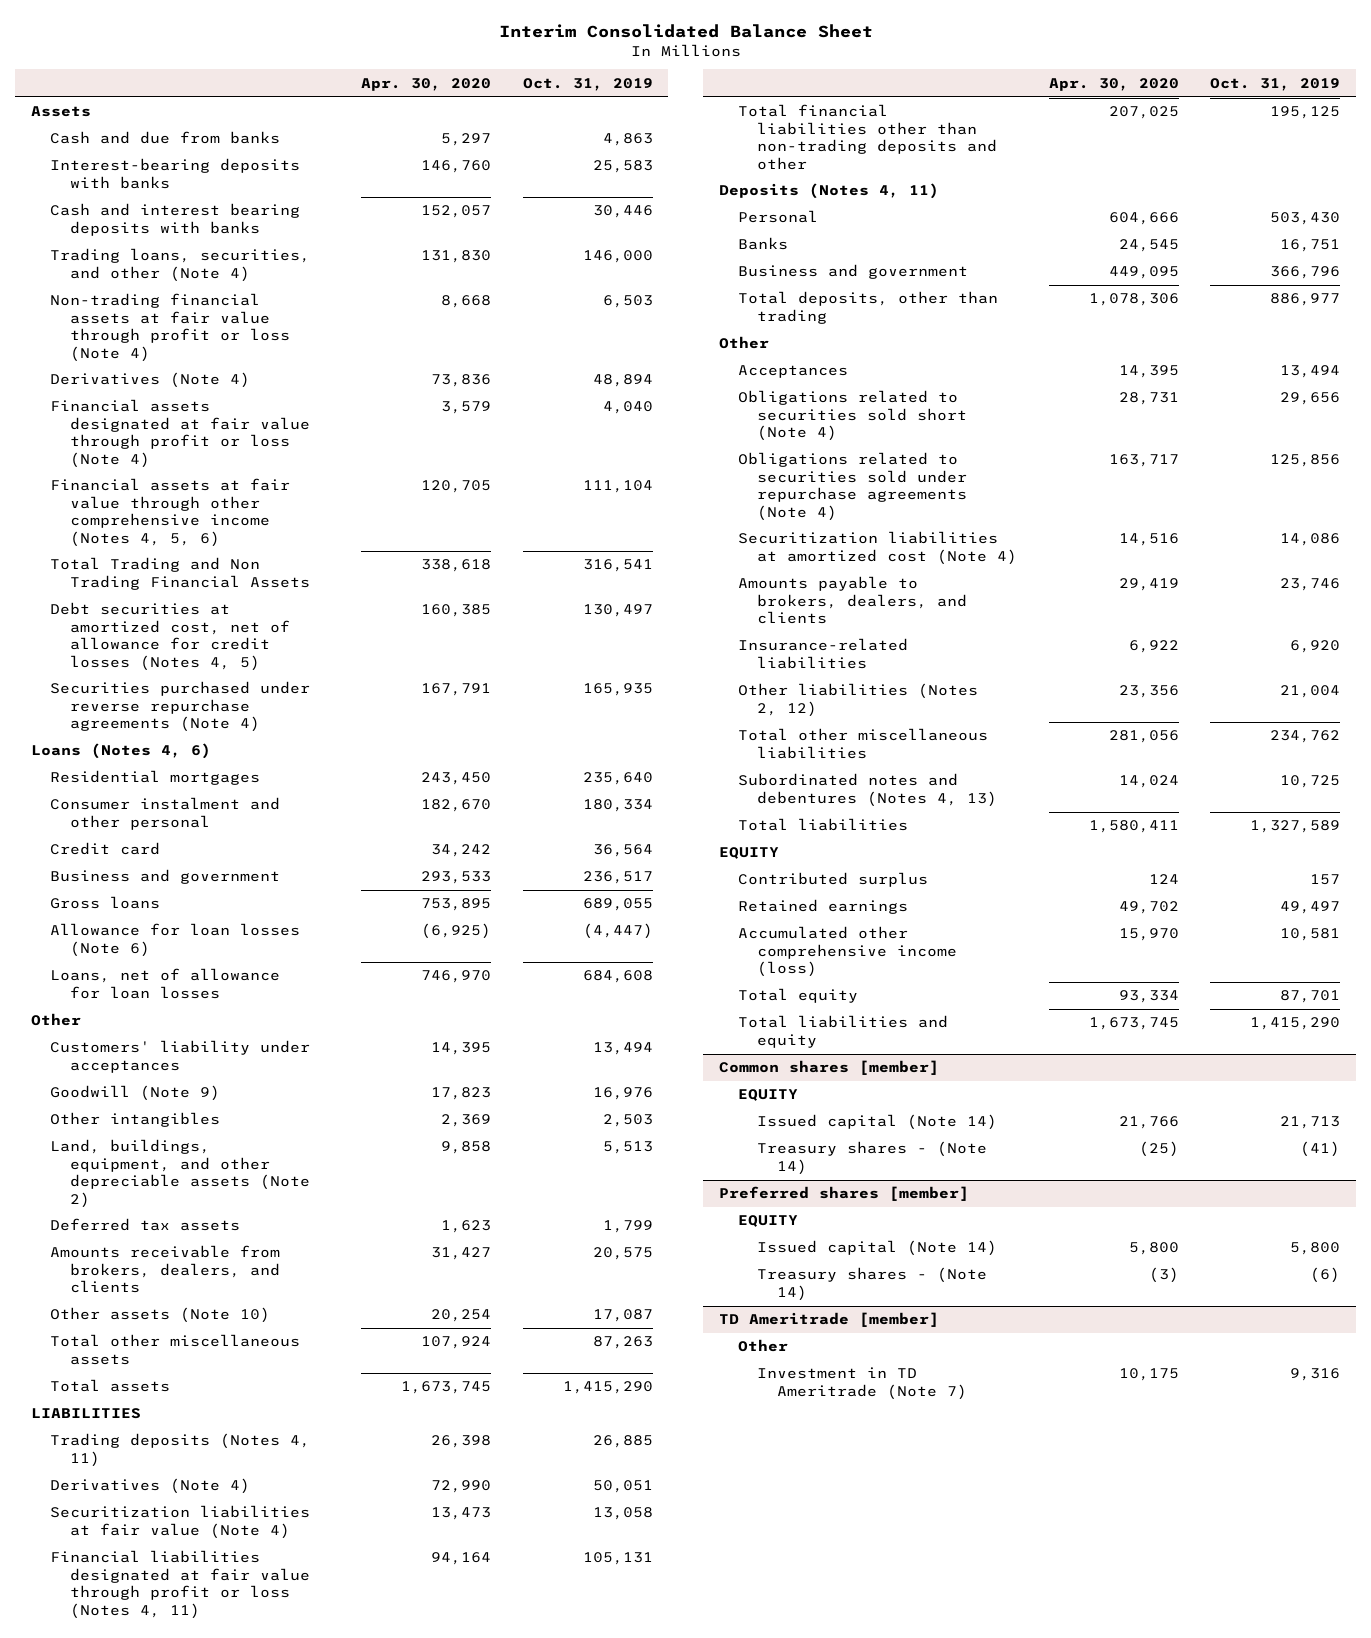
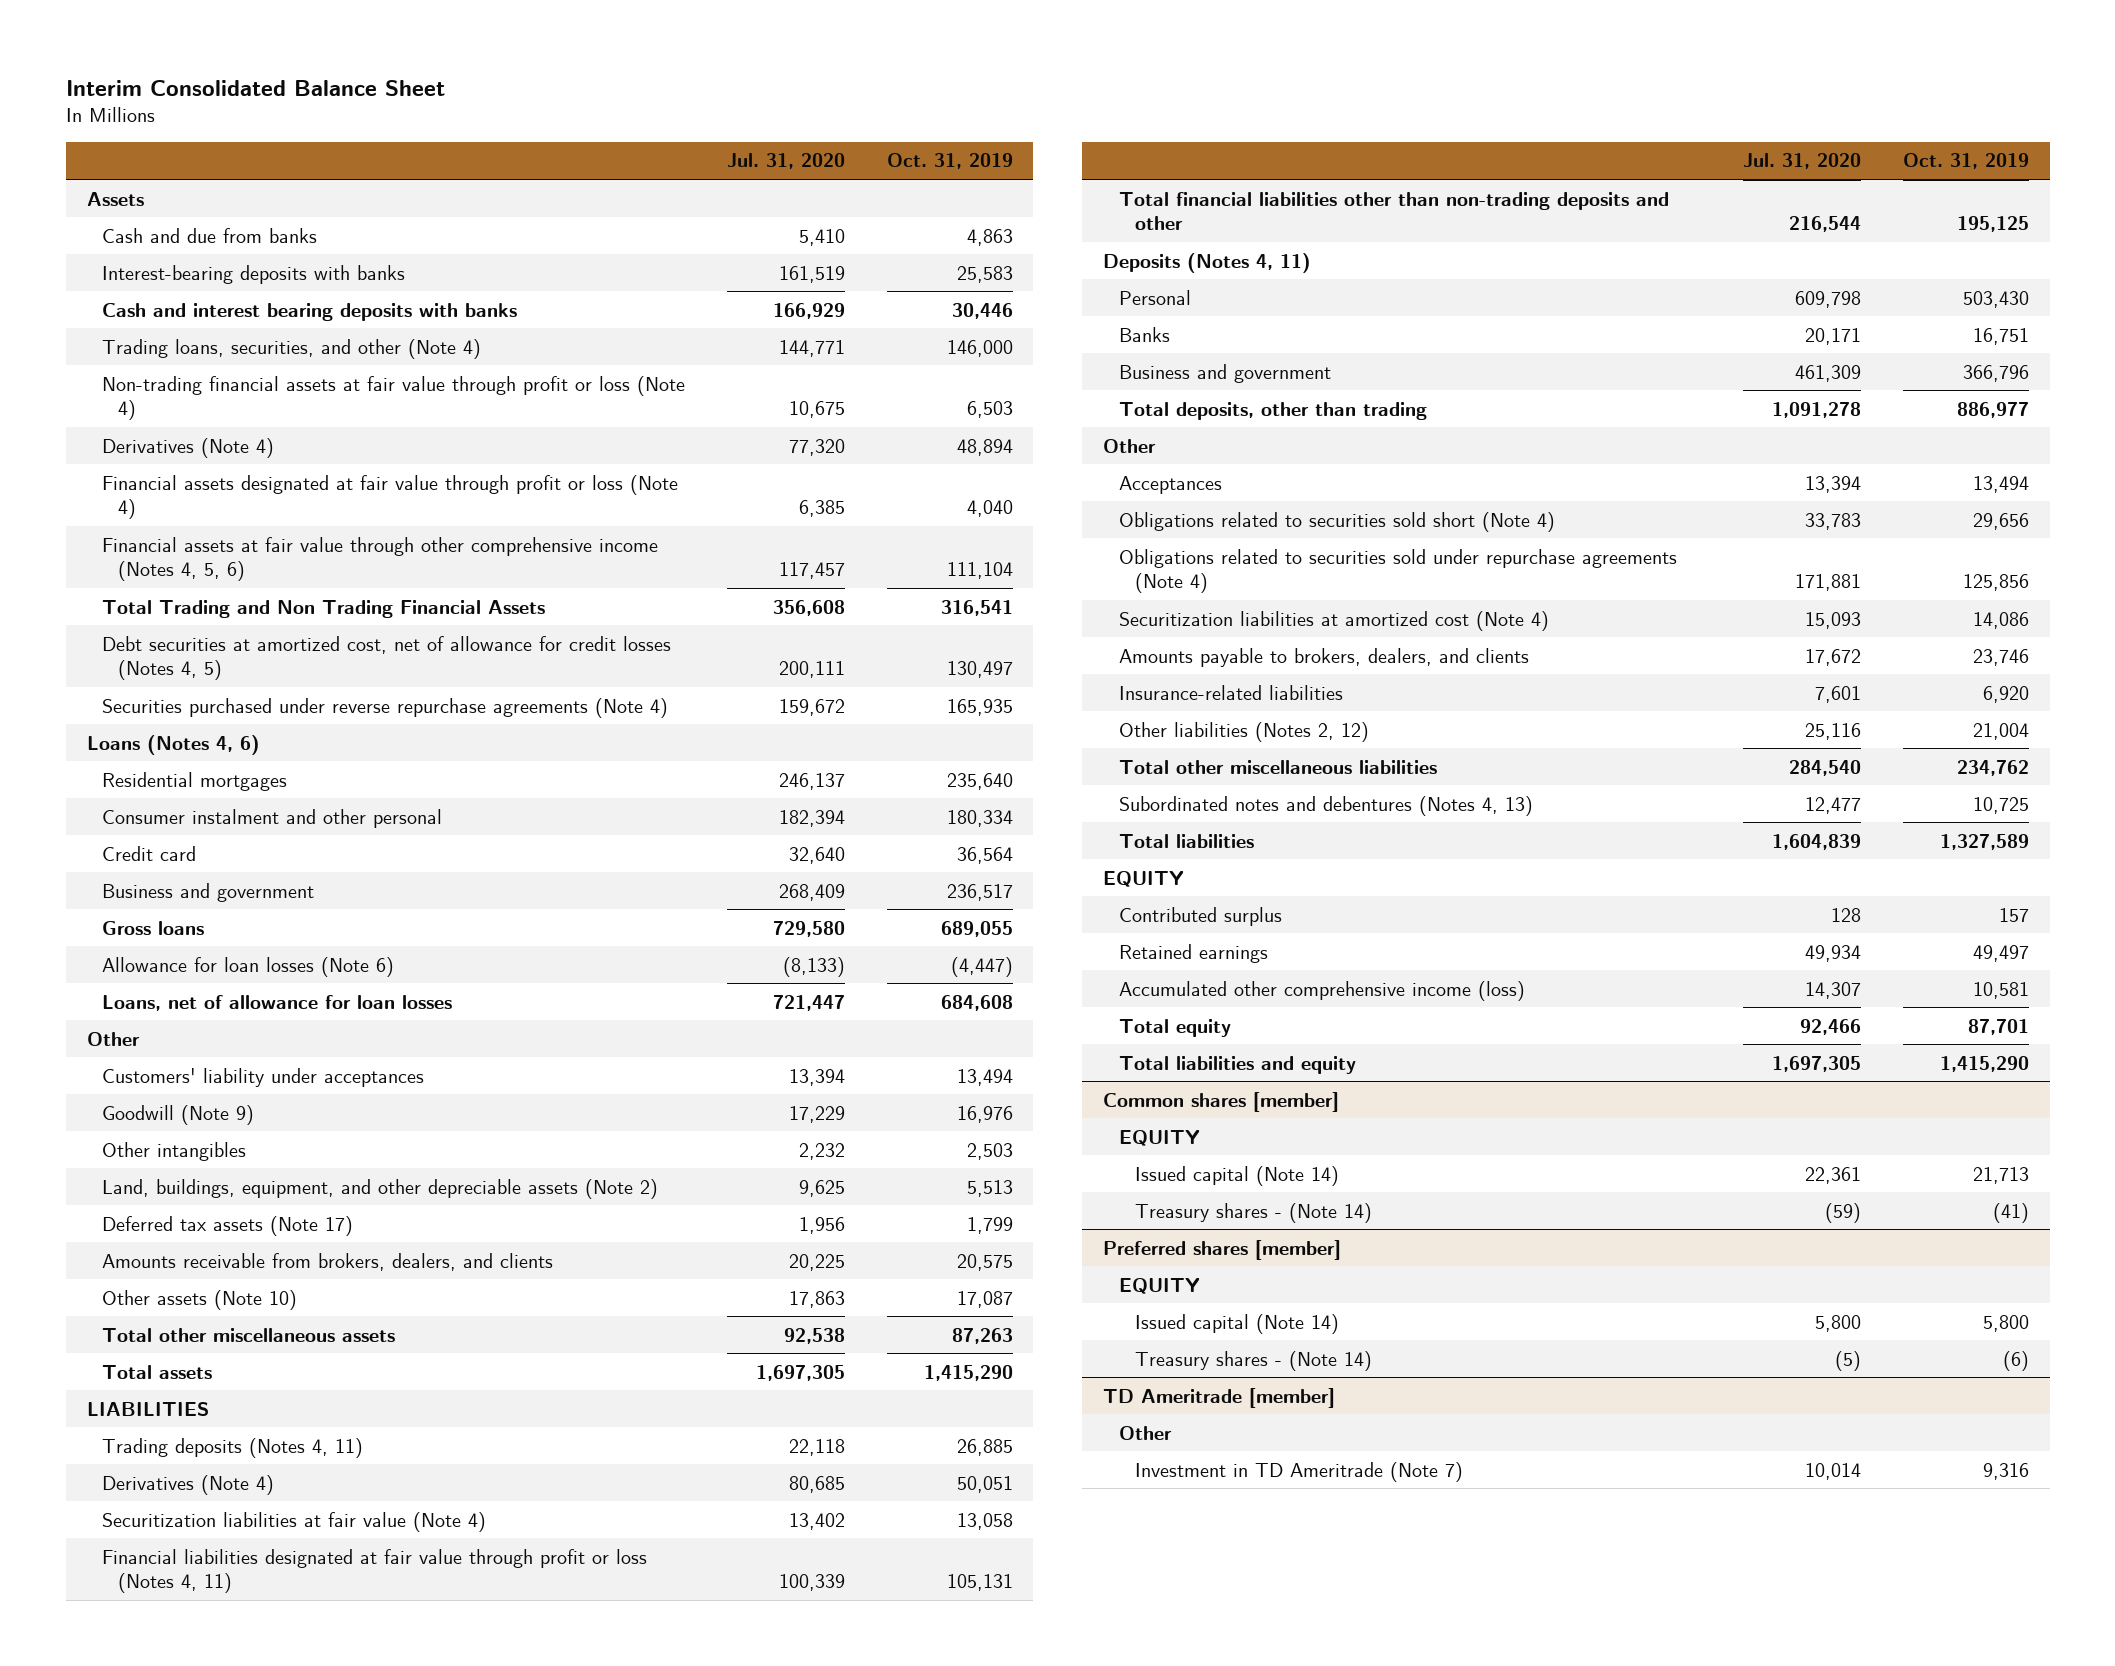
[361,77,492,91] Apr. 30, 2020 -> none
none -> [727,153,846,170] Jul. 31, 2020
[50,1218,241,1232] Deferred tax assets -> [102,1215,354,1236] Deferred tax assets (Note 17)

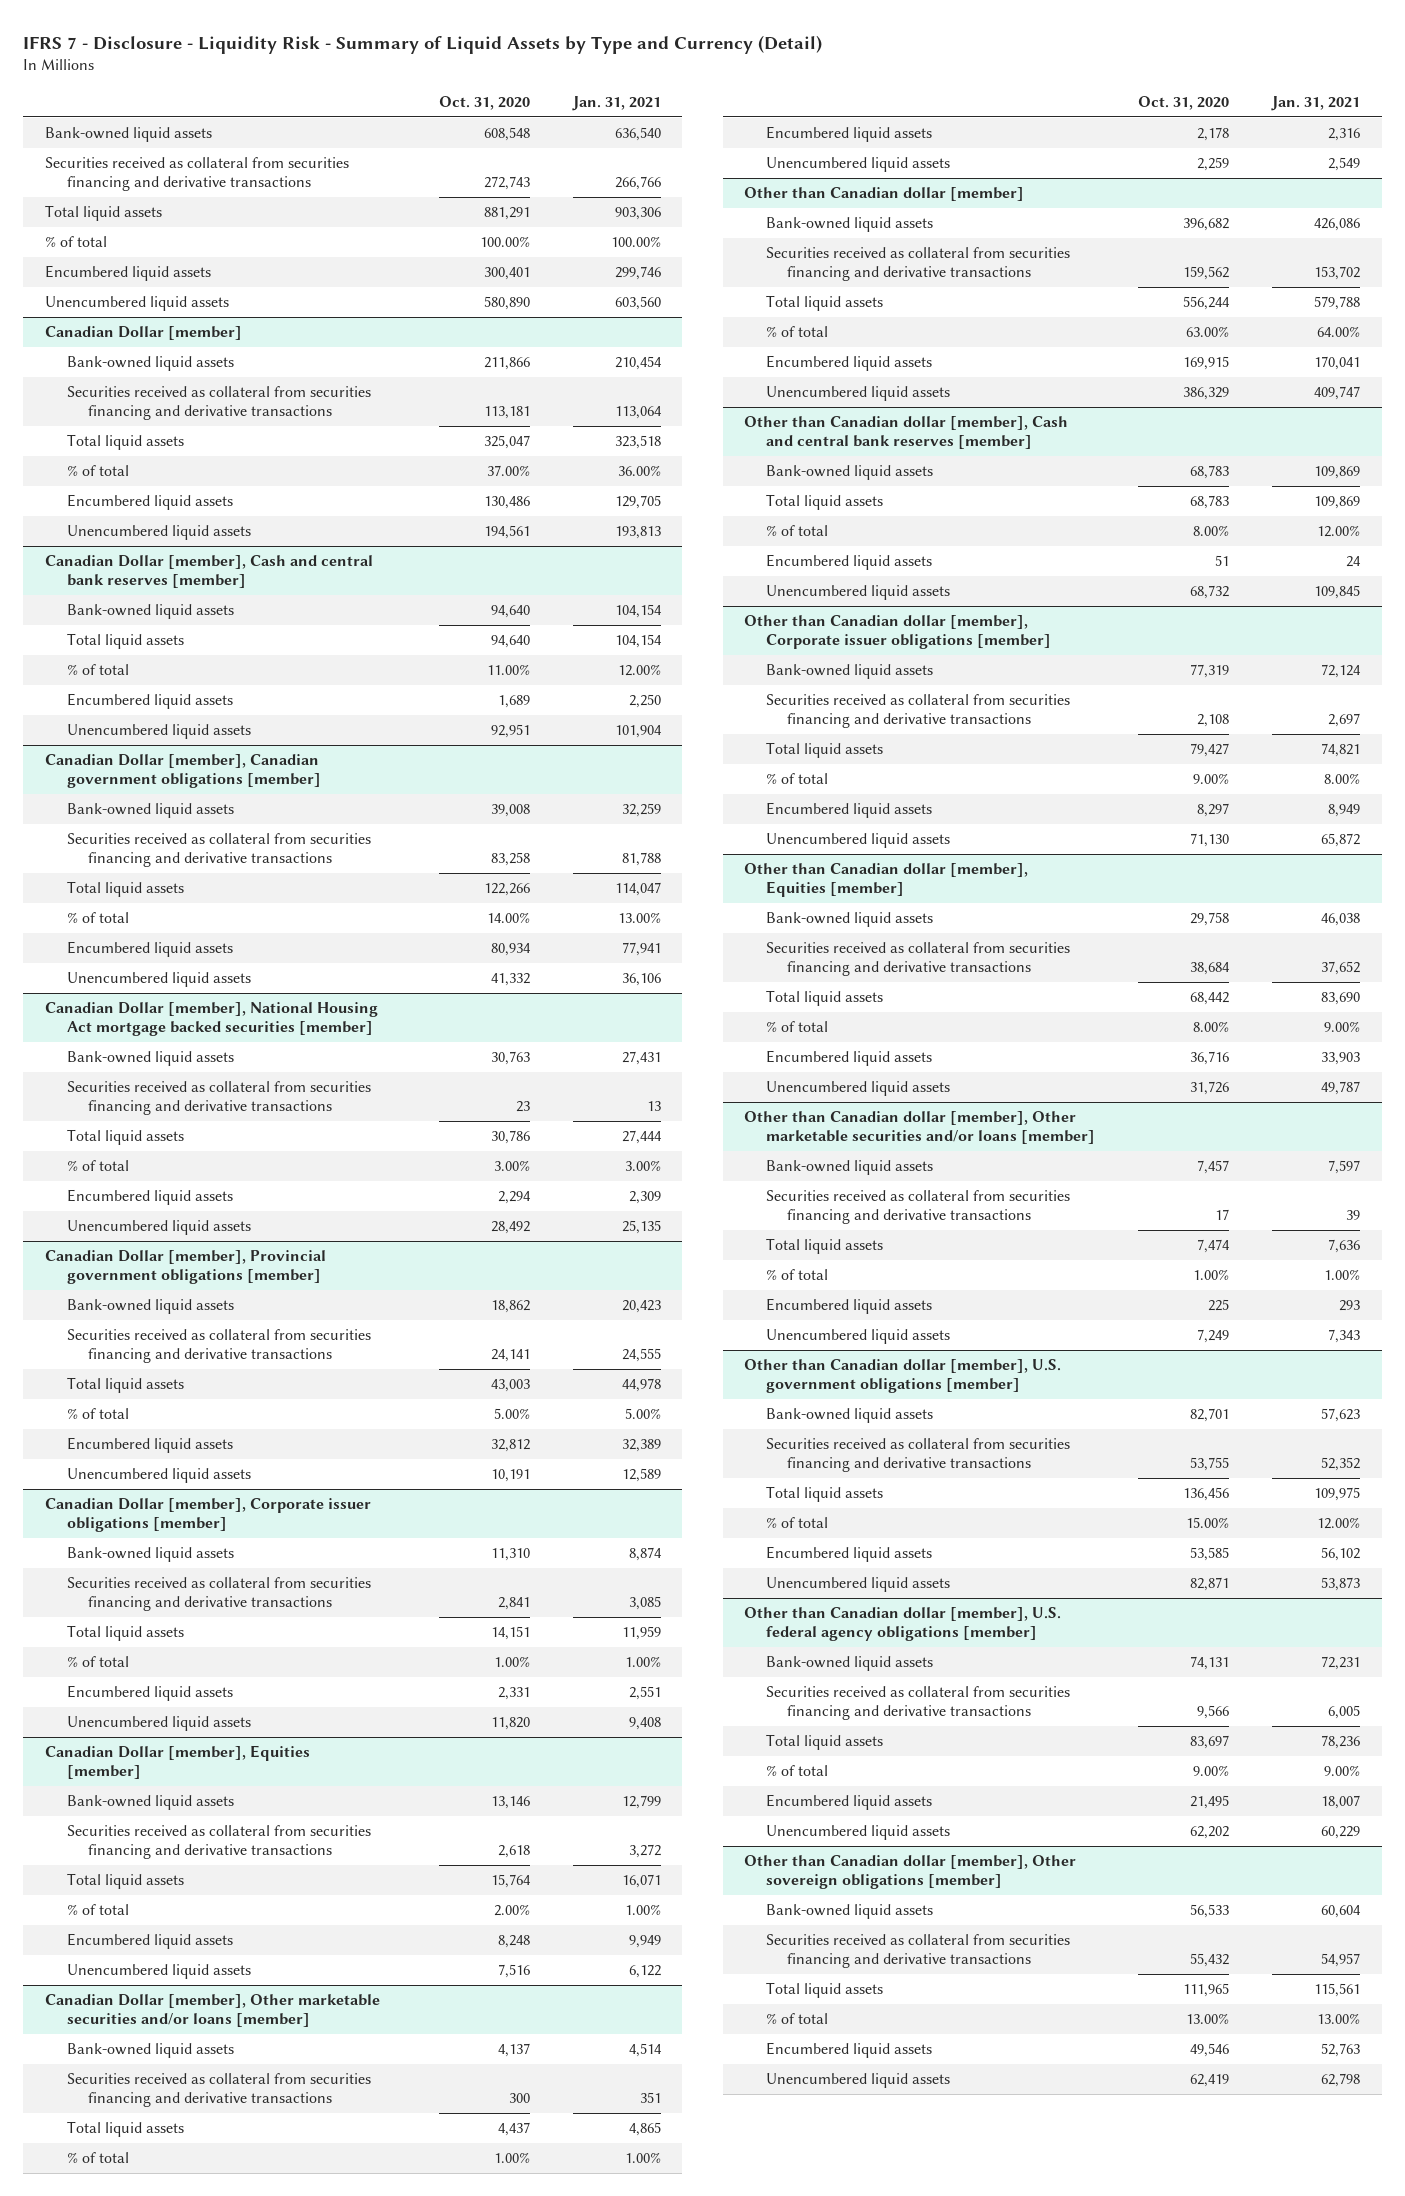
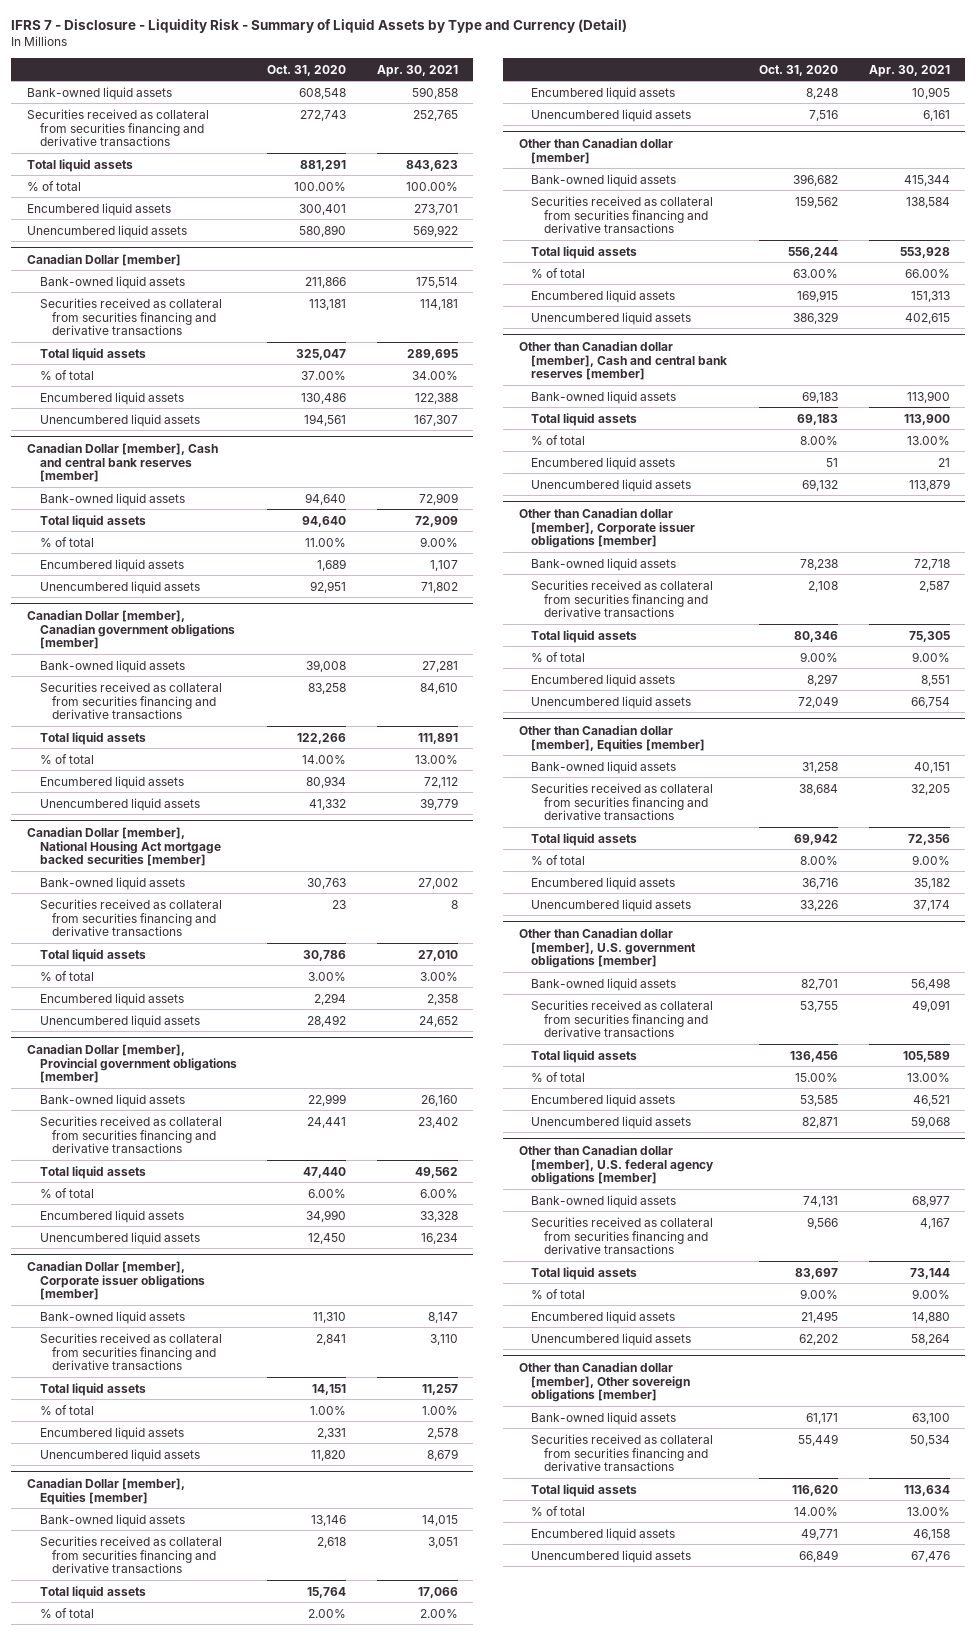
[571,95,661,111] Jan. 31, 2021 -> none
none -> [377,64,459,77] Apr. 30, 2021
[490,1300,530,1314] 18,862 -> [308,1093,347,1106] 22,999
[490,1348,530,1362] 24,141 -> [307,1116,347,1128] 24,441
[490,1379,530,1393] 43,003 -> [303,1166,347,1178] 47,440
[493,1408,530,1420] 5.00% -> [308,1188,347,1198] 6.00%
[490,1439,530,1453] 32,812 -> [306,1209,347,1222] 34,990
[490,1469,530,1483] 10,191 -> [308,1232,347,1244] 12,450
[45,1994,381,2027] Canadian Dollar [member], Other marketable securities and/or loans [member] -> none
[66,2043,234,2059] Bank-owned liquid assets -> none
[66,2073,371,2107] Securities received as collateral from securities financing and derivative transactions -> none
[66,2121,184,2138] Total liquid assets -> none
[66,2152,129,2164] % of total -> none
[765,126,932,143] Encumbered liquid assets -> none
[765,157,950,173] Unencumbered liquid assets -> none
[1190,465,1230,480] 68,783 -> [802,390,839,403] 69,183
[1190,495,1230,510] 68,783 -> [797,413,839,425] 69,183
[1190,585,1230,600] 68,732 -> [802,478,839,491] 69,132
[1190,664,1230,679] 77,319 -> [800,558,839,570] 78,238
[1190,743,1230,758] 79,427 -> [794,630,839,642] 80,346
[1190,833,1230,848] 71,130 -> [798,695,839,708] 72,049
[1190,912,1230,927] 29,758 -> [802,761,839,773] 31,258
[1190,992,1230,1006] 68,442 -> [794,833,839,845] 69,942
[744,1111,1095,1144] Other than Canadian dollar [member], Other marketable securities and/or loans [member] -> none
[765,1160,933,1176] Bank-owned liquid assets -> none
[765,1190,1070,1224] Securities received as collateral from securities financing and derivative transactions -> none
[765,1238,883,1255] Total liquid assets -> none
[765,1269,828,1281] % of total -> none
[765,1298,932,1315] Encumbered liquid assets -> none
[765,1329,950,1345] Unencumbered liquid assets -> none
[1190,1081,1230,1096] 31,726 -> [800,899,839,911] 33,226
[1190,1904,1230,1919] 56,533 -> [806,1412,839,1424] 61,171
[1190,1952,1230,1967] 55,432 -> [798,1433,839,1446] 55,449
[1183,1983,1230,1998] 111,965 -> [792,1484,839,1496] 116,620
[1186,2013,1230,2025] 13.00% -> [794,1506,839,1516] 14.00%
[1190,2043,1230,2058] 49,546 -> [801,1527,839,1540] 49,771
[1190,2074,1230,2088] 62,419 -> [799,1549,839,1562] 66,849

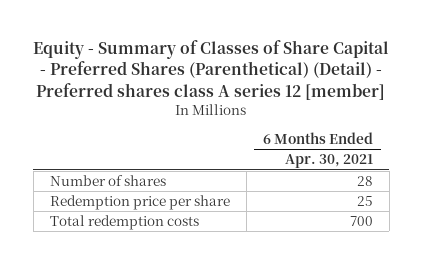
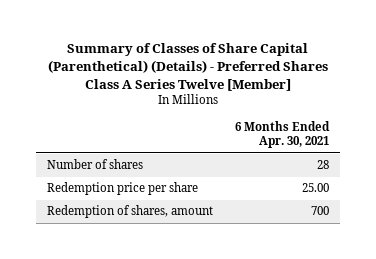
[33,40,390,100] Equity - Summary of Classes of Share Capital - Preferred Shares (Parenthetical) (Detail) - Preferred shares class A series 12 [member] -> [47,43,328,91] Summary of Classes of Share Capital (Parenthetical) (Details) - Preferred Shares Class A Series Twelve [Member]
[356,196,373,207] 25 -> [302,183,330,193] 25.00
[49,215,199,231] Total redemption costs -> [46,205,213,219] Redemption of shares, amount

